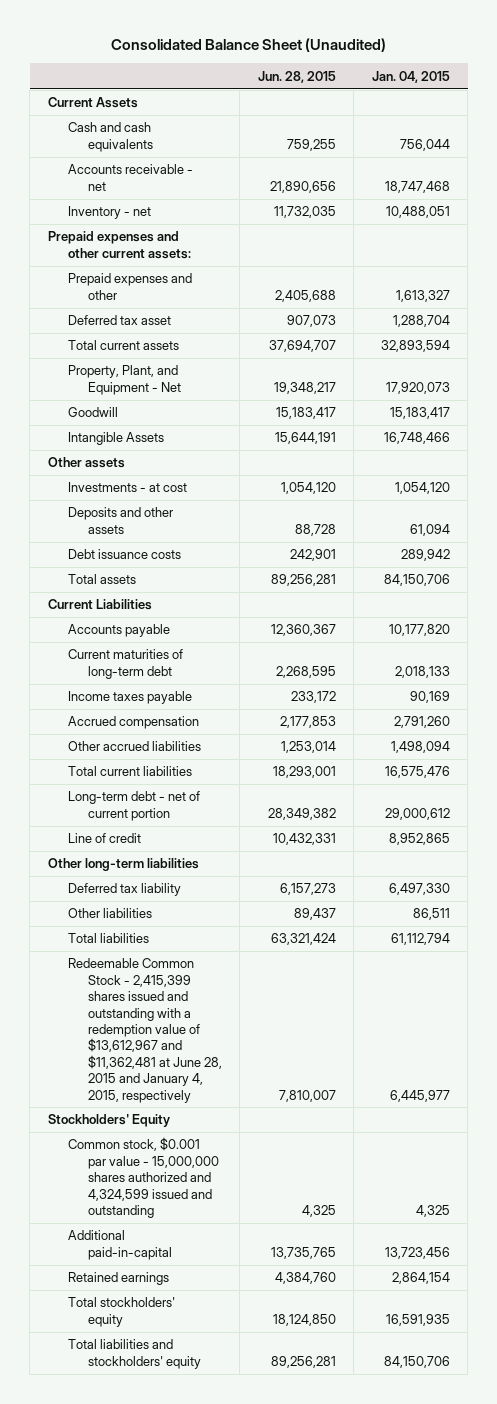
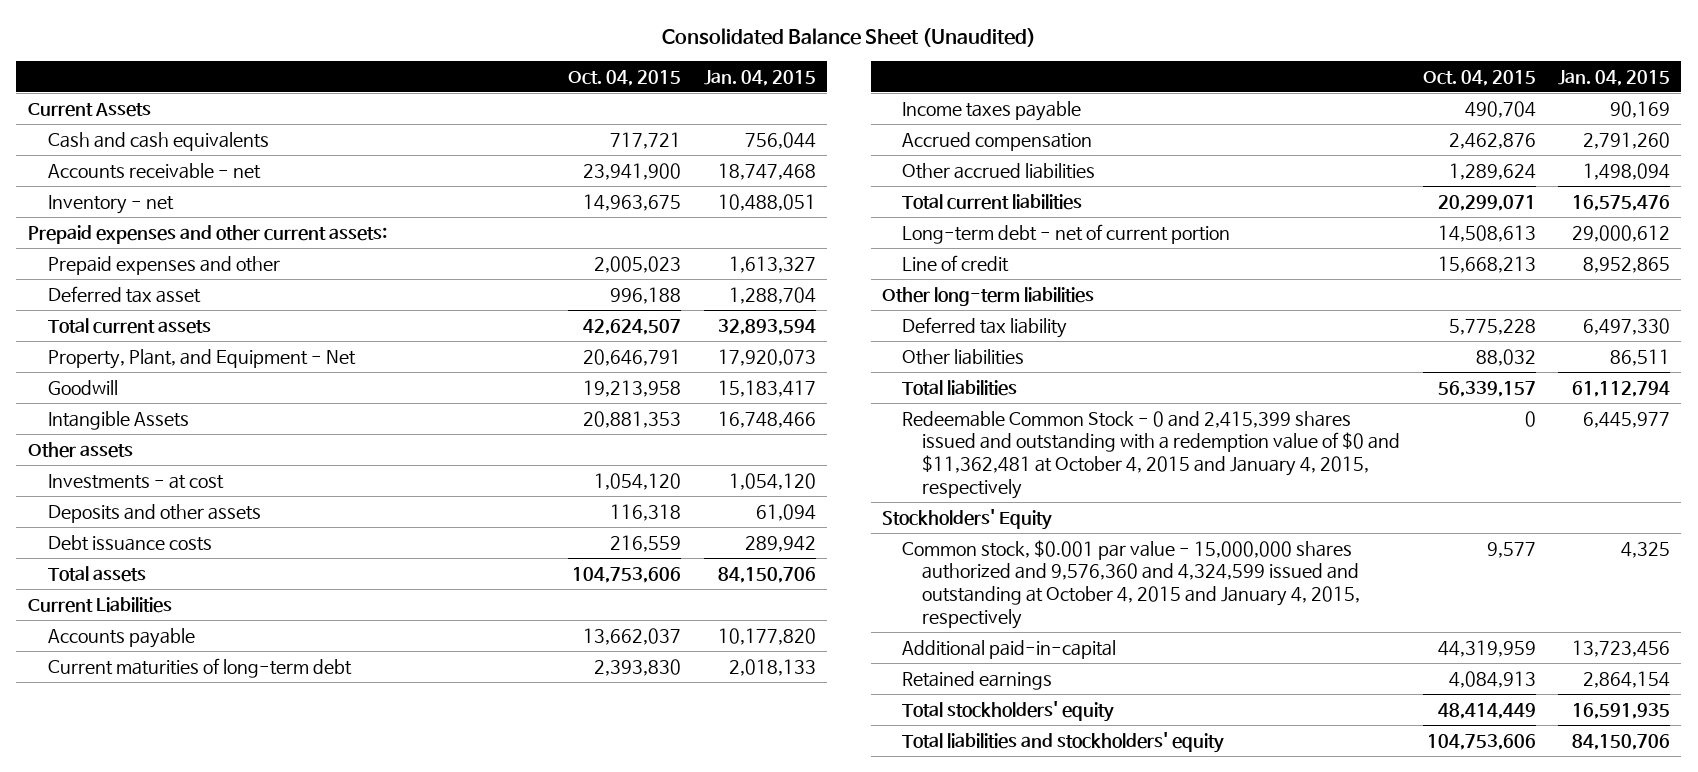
[257,70,336,83] Jun. 28, 2015 -> none
none -> [568,69,682,86] Oct. 04, 2015
[67,958,222,1103] Redeemable Common Stock - 2,415,399 shares issued and outstanding with a redemption value of $13,612,967 and $11,362,481 at June 28, 2015 and January 4, 2015, respectively -> [902,410,1401,500] Redeemable Common Stock - 0 and 2,415,399 shares issued and outstanding with a redemption value of $0 and $11,362,481 at October 4, 2015 and January 4, 2015, respectively
[67,1137,219,1218] Common stock, $0.001 par value - 15,000,000 shares authorized and 4,324,599 issued and outstanding -> [902,539,1361,630] Common stock, $0.001 par value - 15,000,000 shares authorized and 9,576,360 and 4,324,599 issued and outstanding at October 4, 2015 and January 4, 2015, respectively

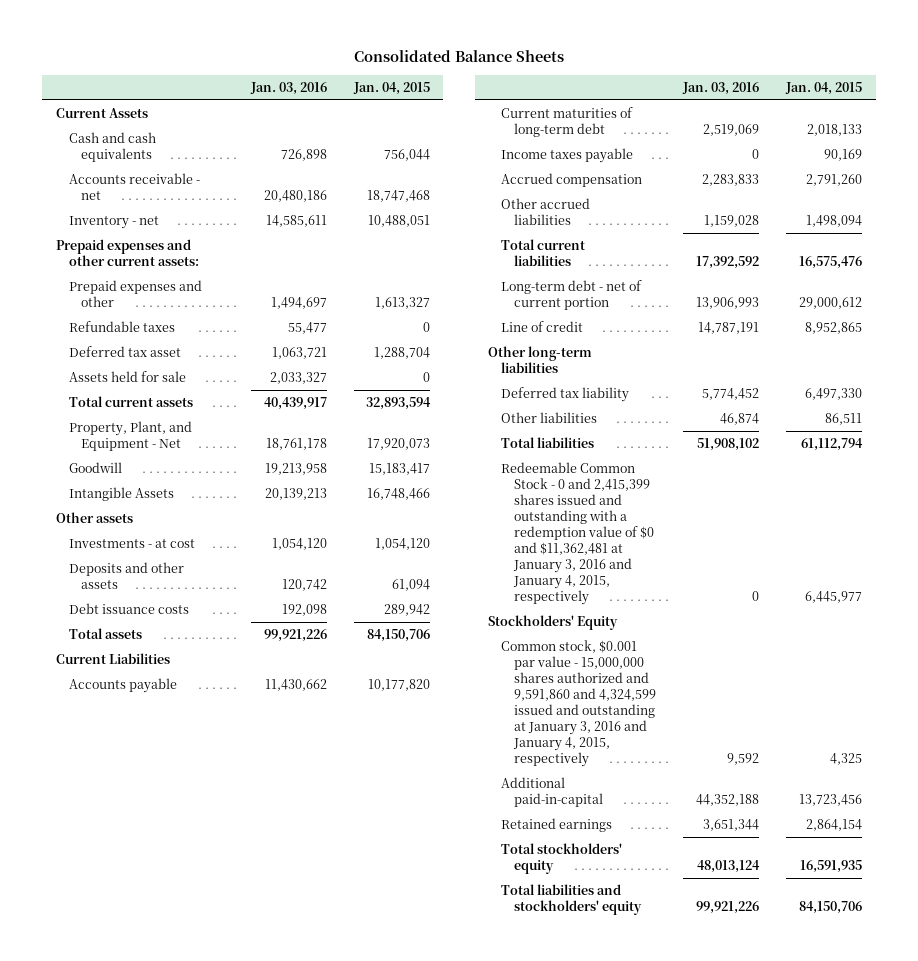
[661,27,1036,47] Consolidated Balance Sheet (Unaudited) -> [353,50,564,63] Consolidated Balance Sheets
[568,69,682,86] Oct. 04, 2015 -> none
none -> [249,81,327,95] Jan. 03, 2016
none -> [68,321,175,333] Refundable taxes
none -> [68,371,186,383] Assets held for sale
[902,410,1401,500] Redeemable Common Stock - 0 and 2,415,399 shares issued and outstanding with a redemption value of $0 and $11,362,481 at October 4, 2015 and January 4, 2015, respectively -> [501,462,654,606] Redeemable Common Stock - 0 and 2,415,399 shares issued and outstanding with a redemption value of $0 and $11,362,481 at January 3, 2016 and January 4, 2015, respectively
[902,539,1361,630] Common stock, $0.001 par value - 15,000,000 shares authorized and 9,576,360 and 4,324,599 issued and outstanding at October 4, 2015 and January 4, 2015, respectively -> [501,640,656,768] Common stock, $0.001 par value - 15,000,000 shares authorized and 9,591,860 and 4,324,599 issued and outstanding at January 3, 2016 and January 4, 2015, respectively

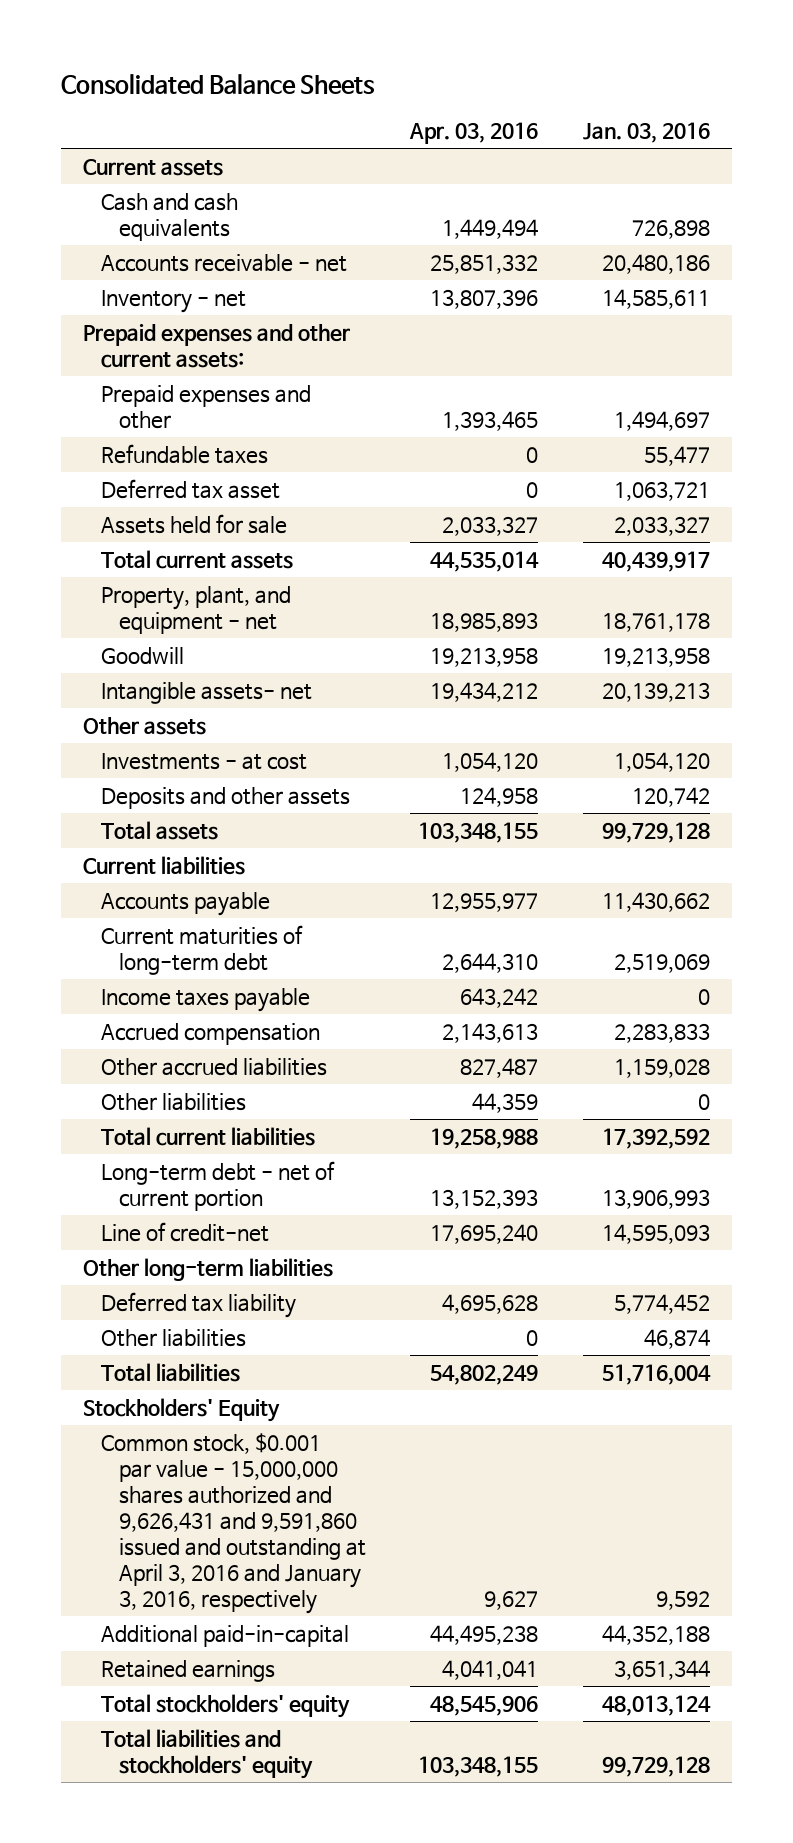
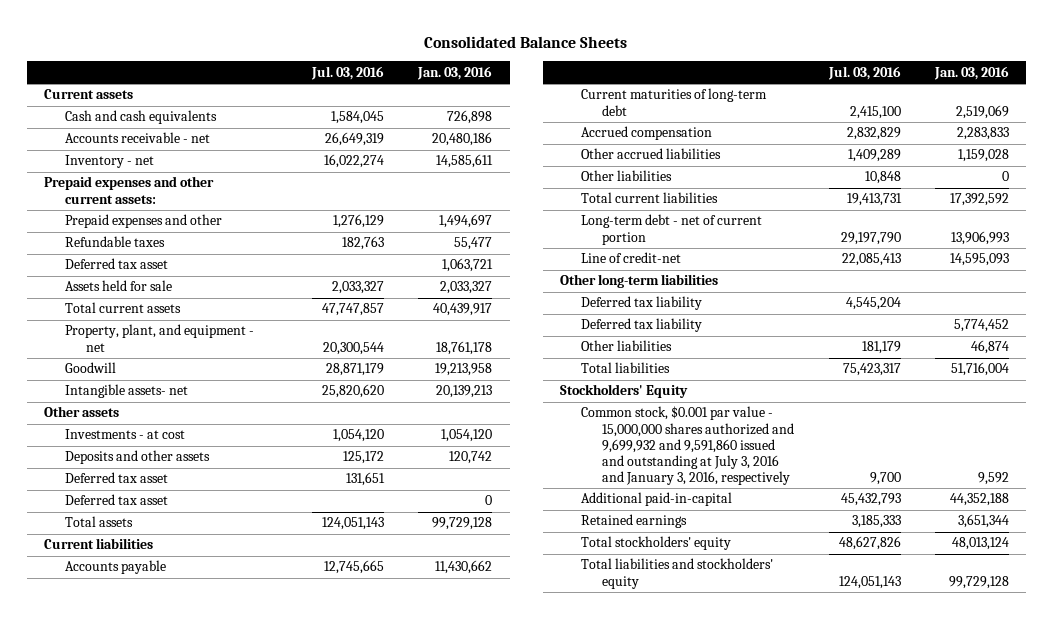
[409,122,539,145] Apr. 03, 2016 -> none
none -> [311,65,385,80] Jul. 03, 2016
none -> [65,472,169,484] Deferred tax asset
none -> [65,494,169,506] Deferred tax asset
[100,988,310,1013] Income taxes payable -> none
none -> [581,296,703,311] Deferred tax liability
[100,1433,366,1615] Common stock, $0.001 par value - 15,000,000 shares authorized and 9,626,431 and 9,591,860 issued and outstanding at April 3, 2016 and January 3, 2016, respectively -> [581,406,795,485] Common stock, $0.001 par value - 15,000,000 shares authorized and 9,699,932 and 9,591,860 issued and outstanding at July 3, 2016 and January 3, 2016, respectively

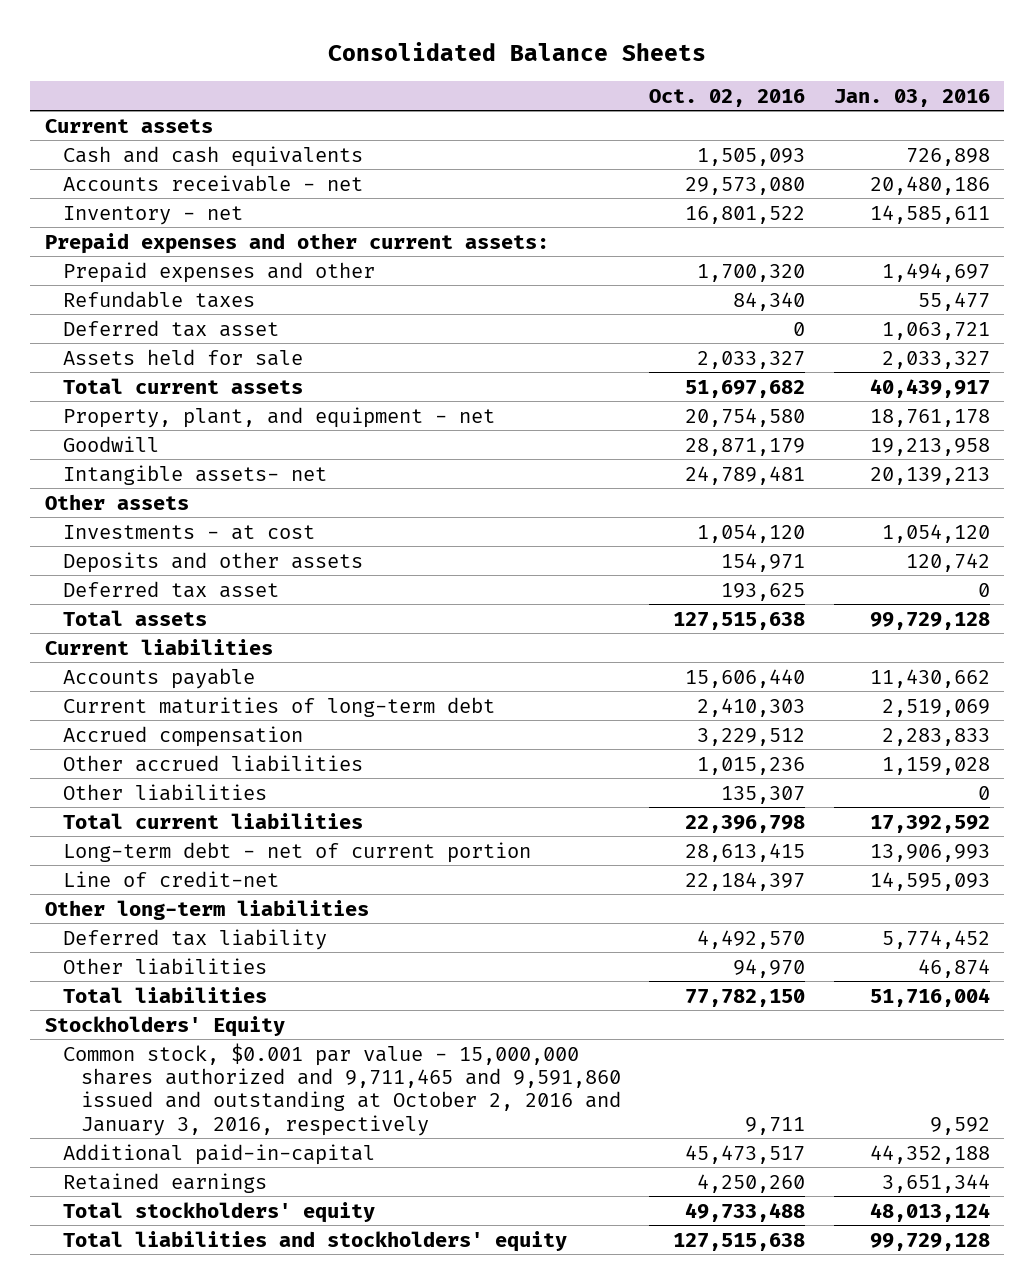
[311,65,385,80] Jul. 03, 2016 -> none
none -> [649,88,806,107] Oct. 02, 2016
[65,472,169,484] Deferred tax asset -> none
[581,296,703,311] Deferred tax liability -> none
[581,406,795,485] Common stock, $0.001 par value - 15,000,000 shares authorized and 9,699,932 and 9,591,860 issued and outstanding at July 3, 2016 and January 3, 2016, respectively -> [62,1042,621,1136] Common stock, $0.001 par value - 15,000,000 shares authorized and 9,711,465 and 9,591,860 issued and outstanding at October 2, 2016 and January 3, 2016, respectively

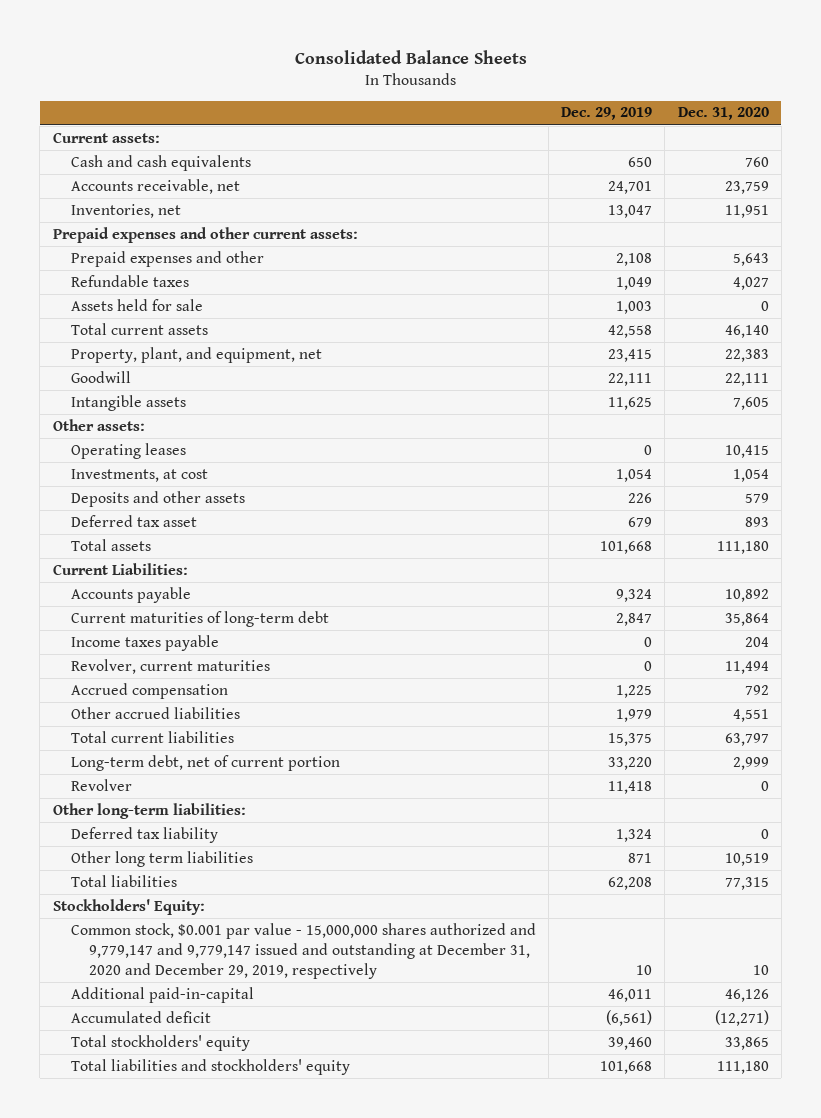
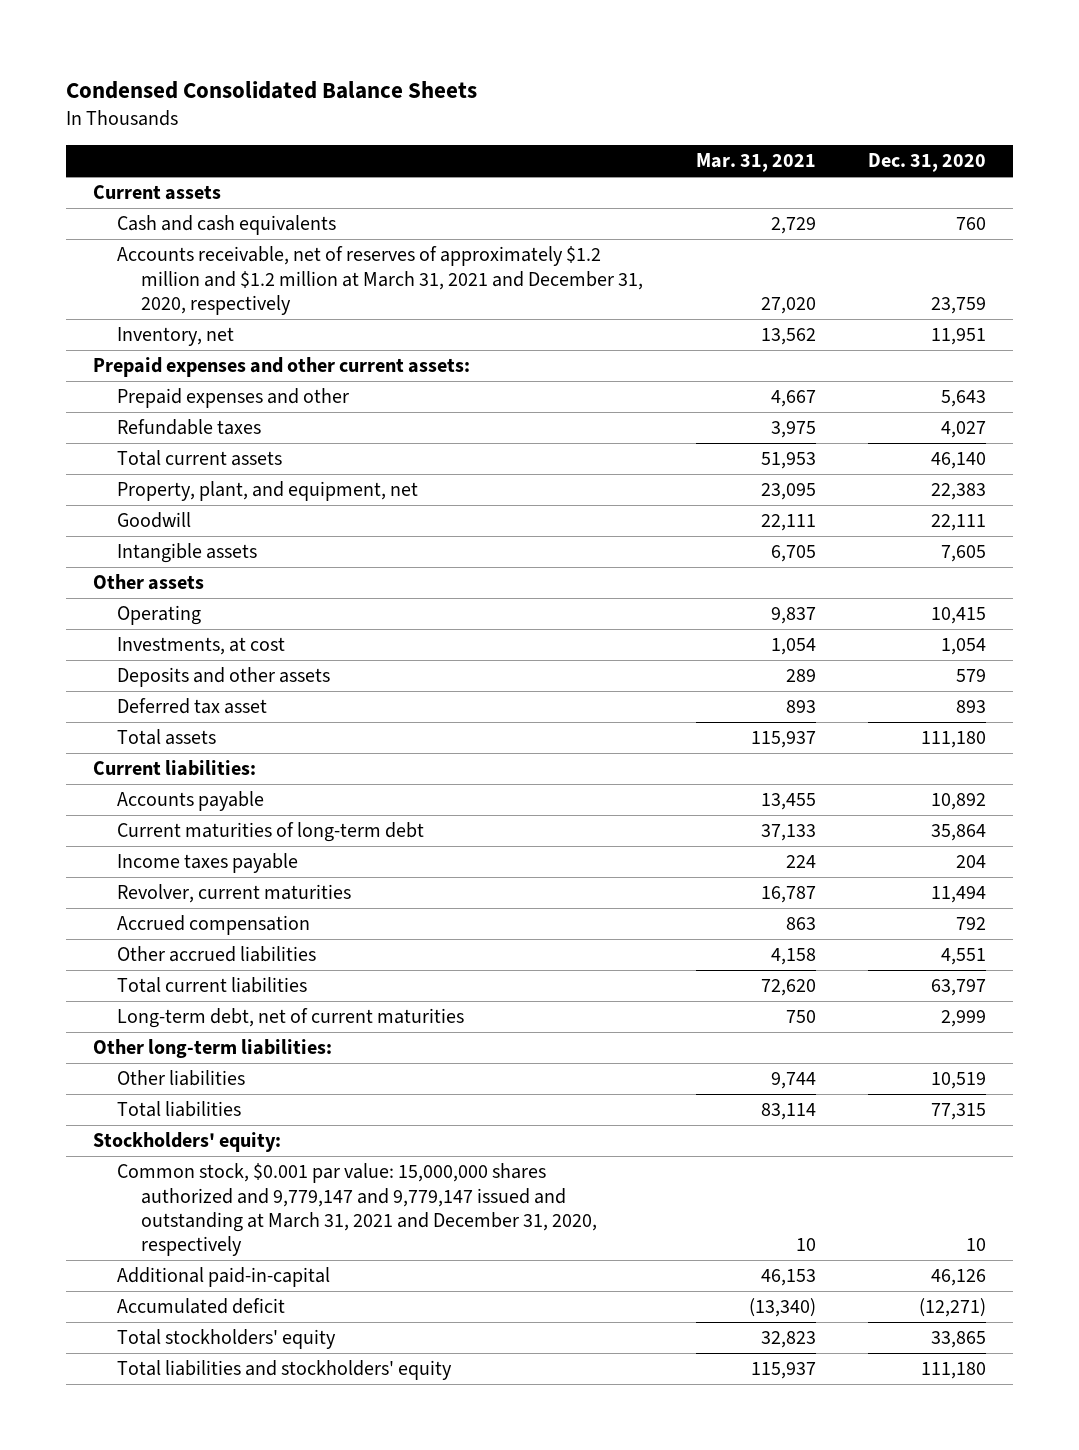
[294,50,527,65] Consolidated Balance Sheets -> [66,80,478,99] Condensed Consolidated Balance Sheets
[561,107,653,121] Dec. 29, 2019 -> none
none -> [695,153,816,173] Mar. 31, 2021
[52,131,160,143] Current assets: -> [92,185,221,201] Current assets
[70,178,240,194] Accounts receivable, net -> [116,246,644,315] Accounts receivable, net of reserves of approximately $1.2 million and $1.2 million at March 31, 2021 and December 31, 2020, respectively
[70,203,181,218] Inventories, net -> [116,327,234,347] Inventory, net
[70,298,203,311] Assets held for sale -> none
[52,418,145,431] Other assets: -> [92,574,204,591] Other assets
[70,442,186,459] Operating leases -> [116,605,201,626] Operating
[52,562,188,575] Current Liabilities: -> [92,760,256,777] Current liabilities:
[70,778,132,791] Revolver -> none
[70,754,340,771] Long-term debt, net of current portion -> [116,1008,464,1029] Long-term debt, net of current maturities
[70,826,218,843] Deferred tax liability -> none
[70,850,253,867] Other long term liabilities -> [116,1070,245,1087] Other liabilities
[52,898,205,915] Stockholders' Equity: -> [92,1132,281,1153] Stockholders' equity:
[70,922,536,980] Common stock, $0.001 par value - 15,000,000 shares authorized and 9,779,147 and 9,779,147 issued and outstanding at December 31, 2020 and December 29, 2019, respectively -> [116,1163,598,1257] Common stock, $0.001 par value: 15,000,000 shares authorized and 9,779,147 and 9,779,147 issued and outstanding at March 31, 2021 and December 31, 2020, respectively

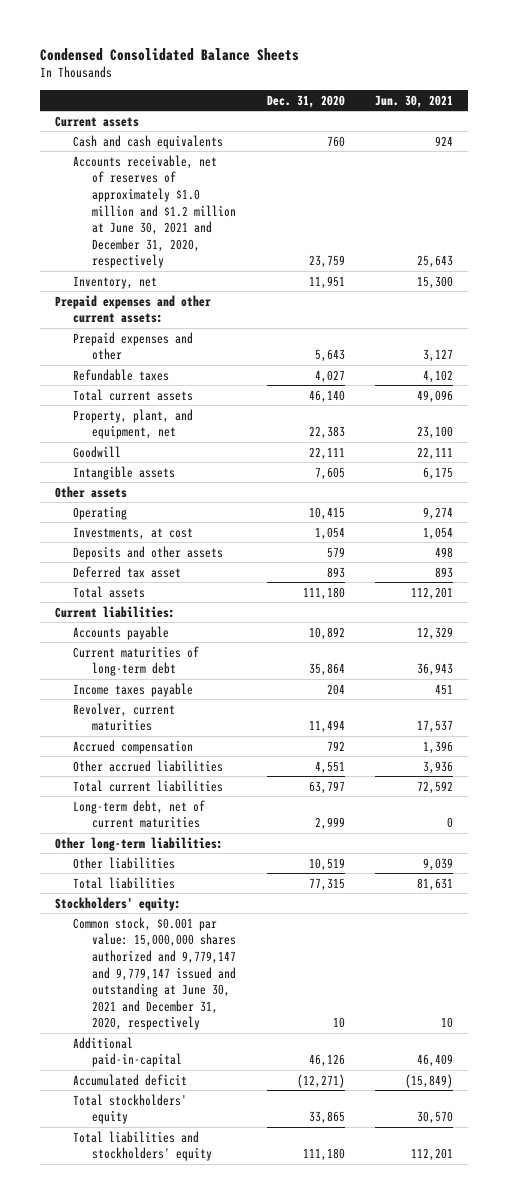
[695,153,816,173] Mar. 31, 2021 -> none
none -> [375,94,454,108] Jun. 30, 2021
[116,246,644,315] Accounts receivable, net of reserves of approximately $1.2 million and $1.2 million at March 31, 2021 and December 31, 2020, respectively -> [73,154,237,269] Accounts receivable, net of reserves of approximately $1.0 million and $1.2 million at June 30, 2021 and December 31, 2020, respectively
[116,1163,598,1257] Common stock, $0.001 par value: 15,000,000 shares authorized and 9,779,147 and 9,779,147 issued and outstanding at March 31, 2021 and December 31, 2020, respectively -> [73,916,237,1031] Common stock, $0.001 par value: 15,000,000 shares authorized and 9,779,147 and 9,779,147 issued and outstanding at June 30, 2021 and December 31, 2020, respectively

